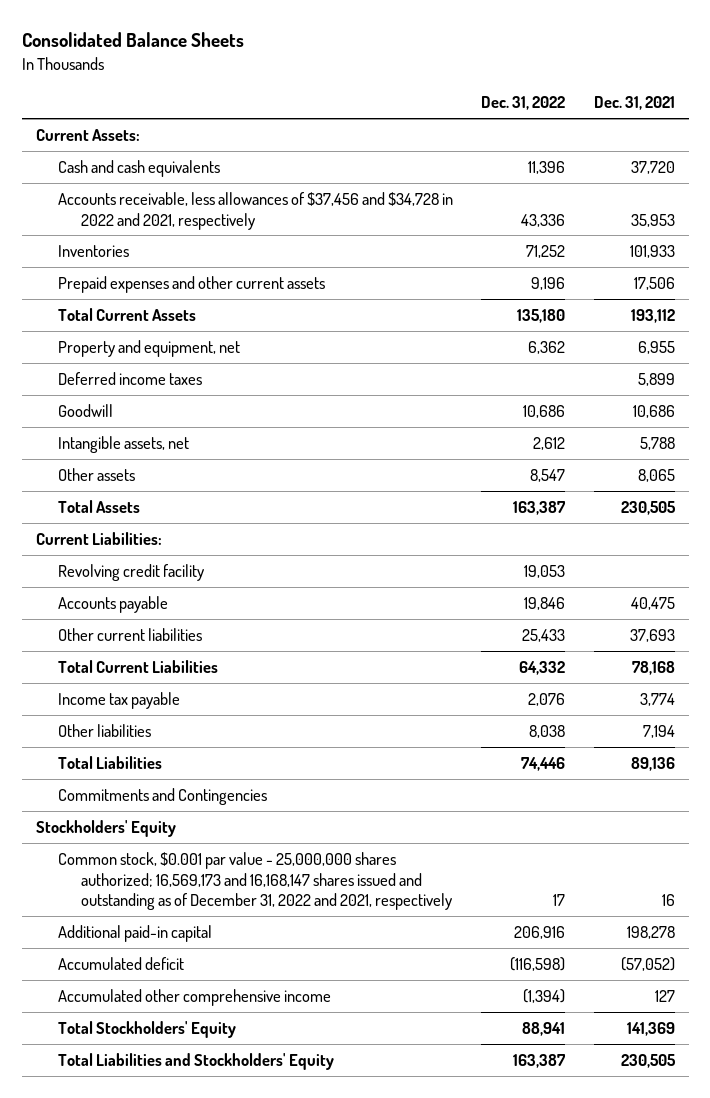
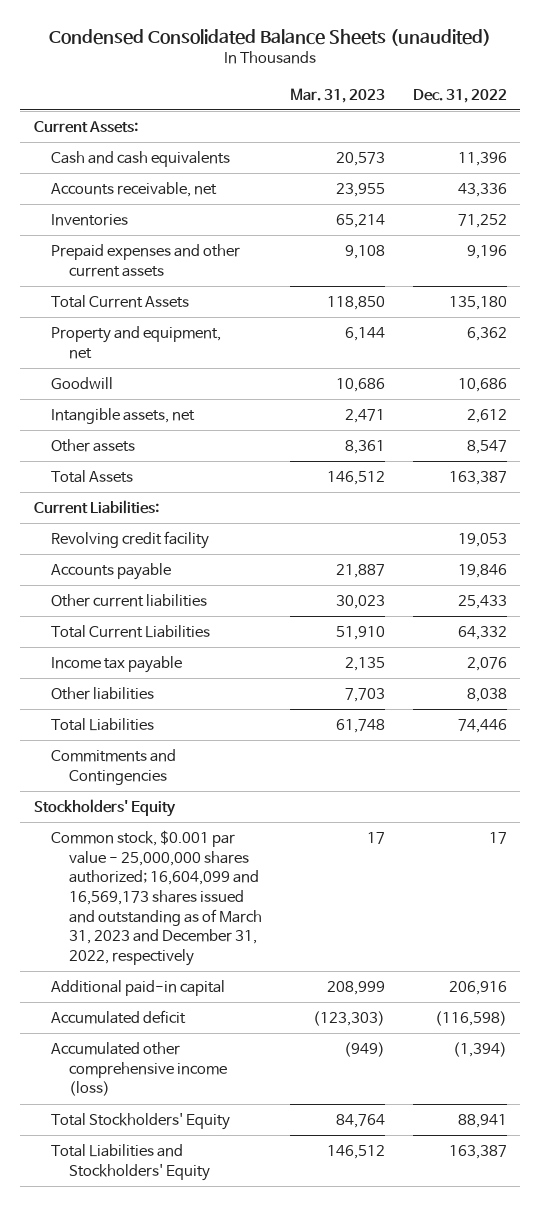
[21,32,244,48] Consolidated Balance Sheets -> [49,29,492,47] Condensed Consolidated Balance Sheets (unaudited)
[593,96,675,111] Dec. 31, 2021 -> none
none -> [289,87,385,103] Mar. 31, 2023
[58,191,454,230] Accounts receivable, less allowances of $37,456 and $34,728 in 2022 and 2021, respectively -> [51,182,218,198] Accounts receivable, net
[58,371,203,385] Deferred income taxes -> none
[58,851,452,911] Common stock, $0.001 par value - 25,000,000 shares authorized; 16,569,173 and 16,168,147 shares issued and outstanding as of December 31, 2022 and 2021, respectively -> [51,830,262,966] Common stock, $0.001 par value - 25,000,000 shares authorized; 16,604,099 and 16,569,173 shares issued and outstanding as of March 31, 2023 and December 31, 2022, respectively
[58,988,332,1006] Accumulated other comprehensive income -> [51,1042,227,1097] Accumulated other comprehensive income (loss)

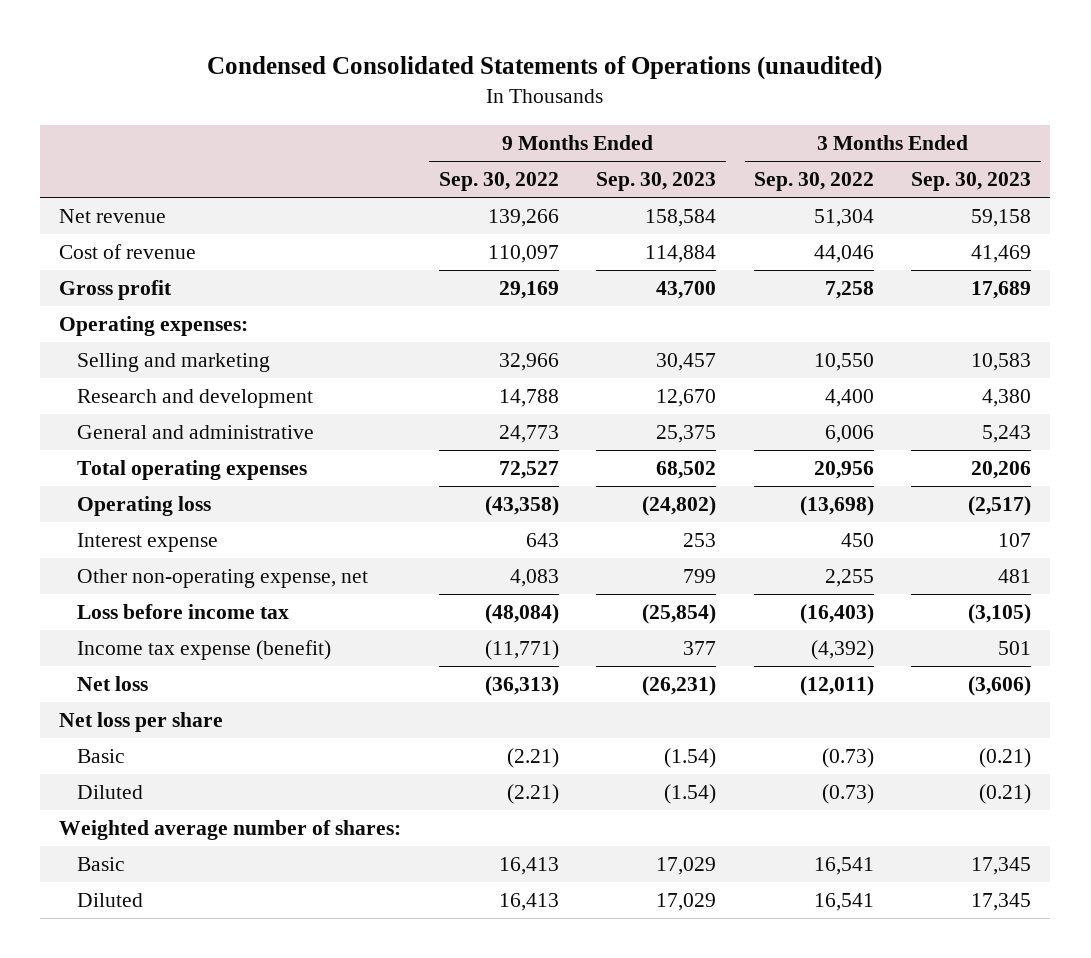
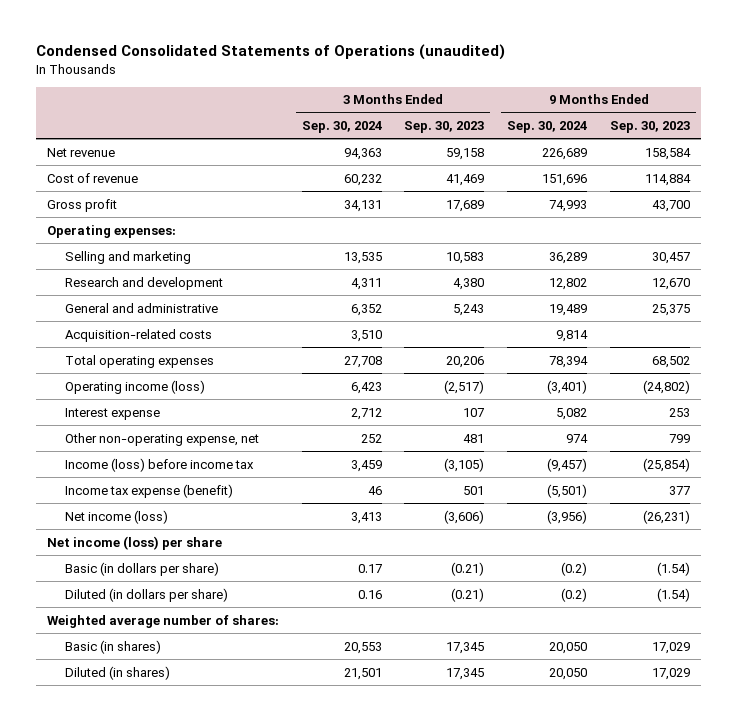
[438,172,559,192] Sep. 30, 2022 -> none
[753,172,874,192] Sep. 30, 2022 -> none
none -> [301,120,382,133] Sep. 30, 2024
none -> [507,120,588,133] Sep. 30, 2024
none -> [64,328,212,342] Acquisition-related costs
[77,496,212,517] Operating loss -> [64,379,205,394] Operating income (loss)
[77,604,290,620] Loss before income tax -> [64,457,254,472] Income (loss) before income tax
[77,676,149,692] Net loss -> [64,509,168,524] Net income (loss)
[59,712,224,733] Net loss per share -> [47,535,223,550] Net income (loss) per share
[77,749,126,764] Basic -> [64,561,219,576] Basic (in dollars per share)
[77,785,144,800] Diluted -> [64,587,228,602] Diluted (in dollars per share)
[77,857,126,872] Basic -> [64,639,161,654] Basic (in shares)
[77,893,144,908] Diluted -> [64,665,170,680] Diluted (in shares)

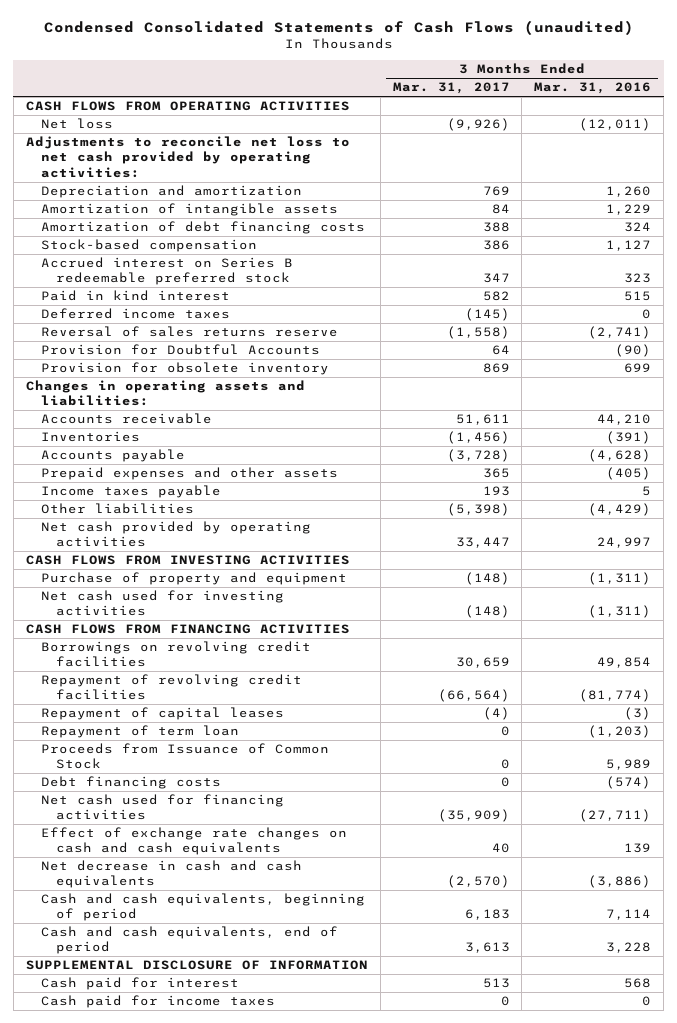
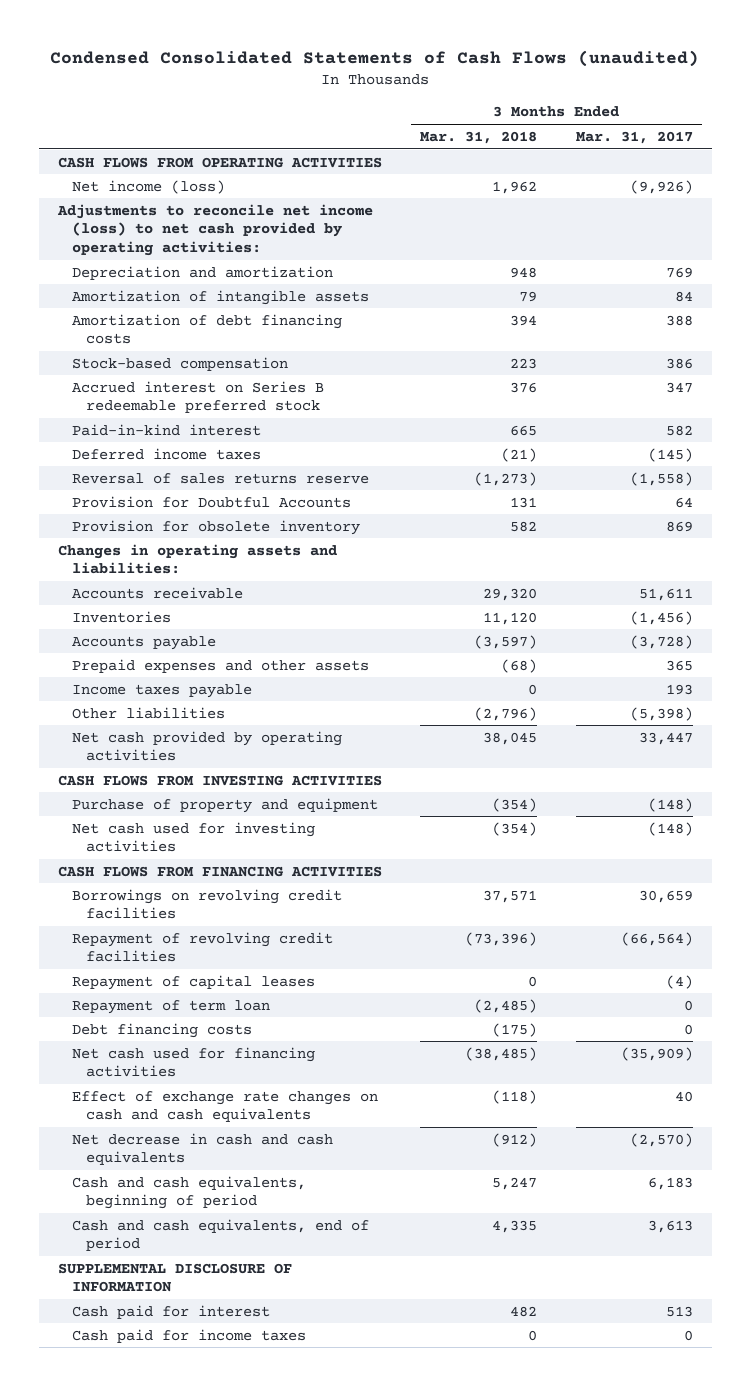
[534,82,652,95] Mar. 31, 2016 -> none
none -> [420,130,538,144] Mar. 31, 2018
[40,118,113,130] Net loss -> [71,179,225,194] Net income (loss)
[25,136,350,178] Adjustments to reconcile net loss to net cash provided by operating activities: -> [57,203,374,256] Adjustments to reconcile net income (loss) to net cash provided by operating activities:
[40,290,230,302] Paid in kind interest -> [71,423,261,436] Paid-in-kind interest
[40,743,329,770] Proceeds from Issuance of Common Stock -> none

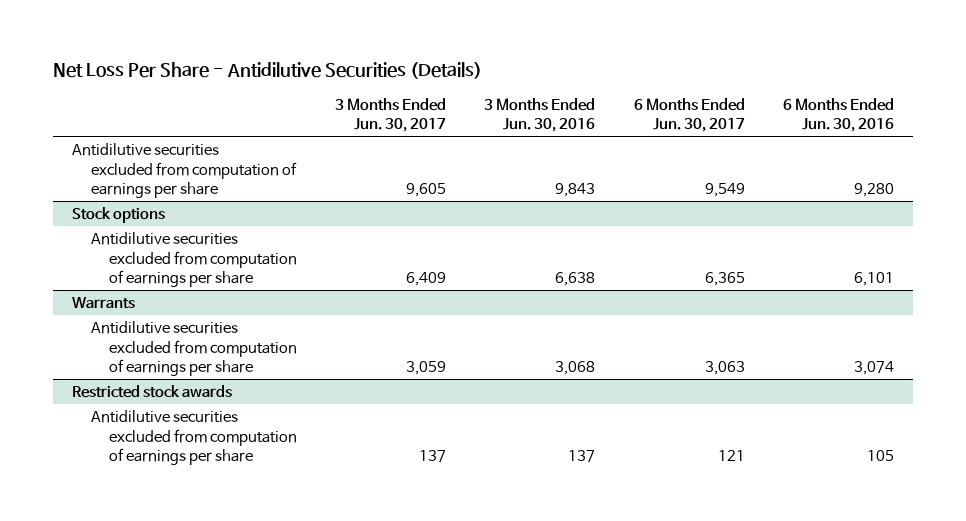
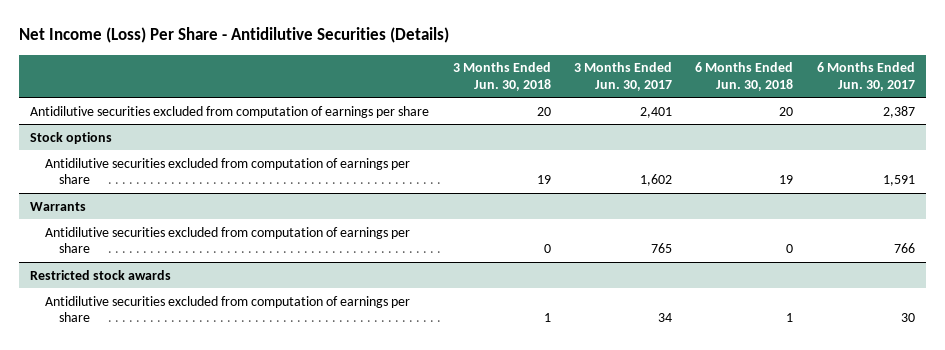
[52,62,482,80] Net Loss Per Share - Antidilutive Securities (Details) -> [18,27,449,44] Net Income (Loss) Per Share - Antidilutive Securities (Details)
[484,97,596,133] 3 Months Ended Jun. 30, 2016 -> none
[782,97,894,133] 6 Months Ended Jun. 30, 2016 -> none
none -> [452,62,551,91] 3 Months Ended Jun. 30, 2018
none -> [695,62,794,91] 6 Months Ended Jun. 30, 2018
[406,183,447,198] 9,605 -> [639,106,672,118] 2,401
[704,183,745,198] 9,549 -> [882,105,915,118] 2,387
[406,272,447,287] 6,409 -> [639,174,672,187] 1,602
[704,272,745,287] 6,365 -> [882,175,915,187] 1,591
[406,361,447,376] 3,059 -> [650,243,672,254] 765
[704,361,745,376] 3,063 -> [893,243,915,254] 766
[419,450,447,463] 137 -> [657,313,672,323] 34
[717,450,745,462] 121 -> [900,313,915,323] 30

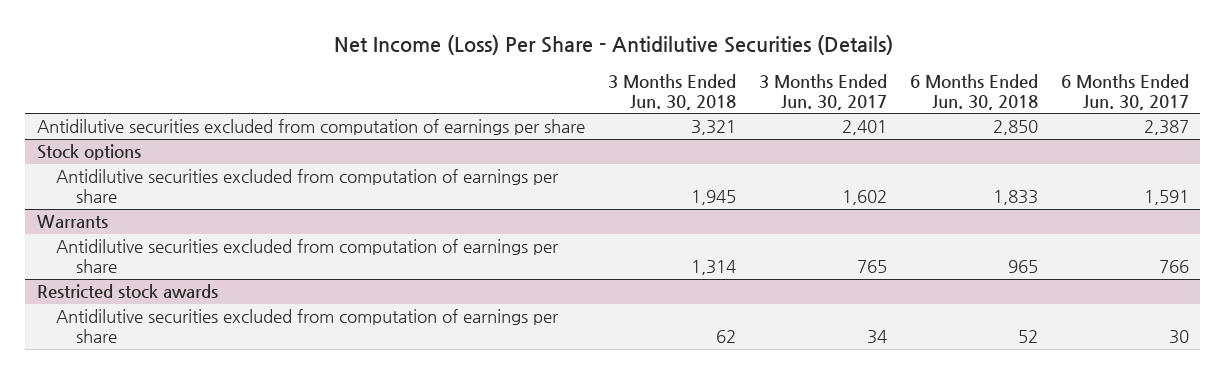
[536,106,551,116] 20 -> [690,120,736,136] 3,321
[779,106,794,116] 20 -> [992,120,1038,136] 2,850
[536,175,551,185] 19 -> [690,190,736,206] 1,945
[779,175,794,185] 19 -> [992,190,1038,206] 1,833
[543,244,551,254] 0 -> [690,260,736,276] 1,314
[786,244,794,254] 0 -> [1007,260,1038,274] 965
[543,313,551,323] 1 -> [715,330,736,344] 62
[786,313,794,323] 1 -> [1017,330,1038,344] 52

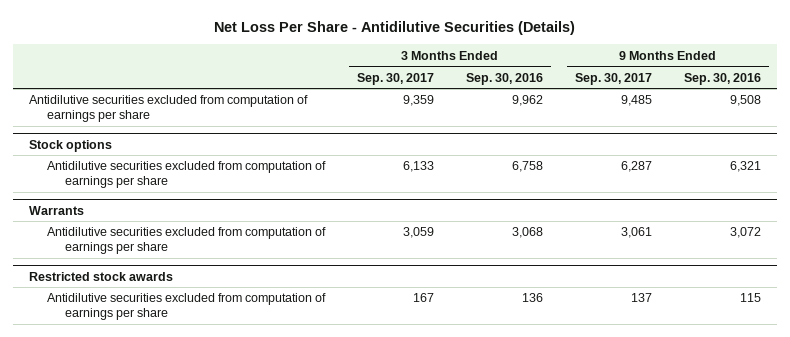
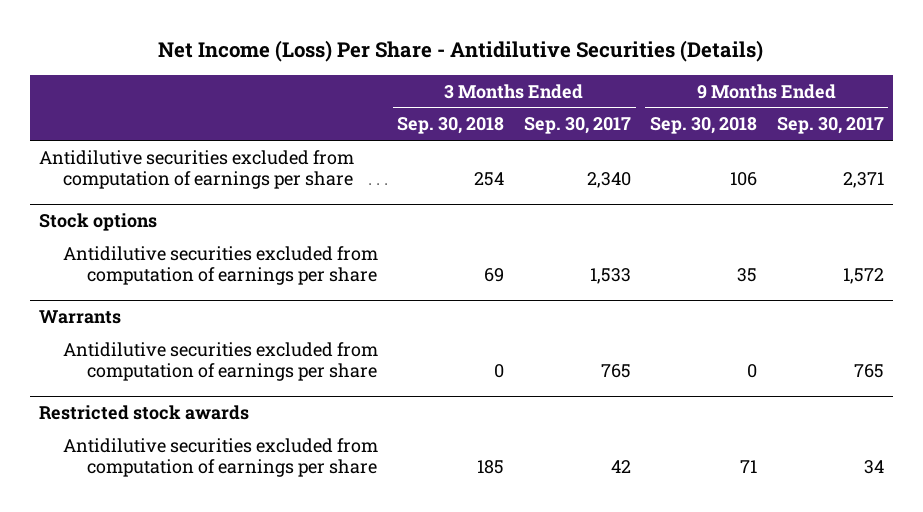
[213,20,575,35] Net Loss Per Share - Antidilutive Securities (Details) -> [158,40,764,63] Net Income (Loss) Per Share - Antidilutive Securities (Details)
[465,72,543,85] Sep. 30, 2016 -> none
[684,72,762,85] Sep. 30, 2016 -> none
none -> [397,117,505,135] Sep. 30, 2018
none -> [650,117,758,135] Sep. 30, 2018
[402,95,434,107] 9,359 -> [586,171,631,188] 2,340
[620,95,652,107] 9,485 -> [842,171,884,188] 2,371
[402,161,434,173] 6,133 -> [589,267,631,284] 1,533
[620,161,652,173] 6,287 -> [842,267,884,284] 1,572
[402,227,434,239] 3,059 -> [600,363,631,378] 765
[620,227,652,239] 3,061 -> [853,363,884,378] 765
[412,293,434,303] 167 -> [610,459,631,473] 42
[630,293,652,303] 137 -> [863,459,884,474] 34

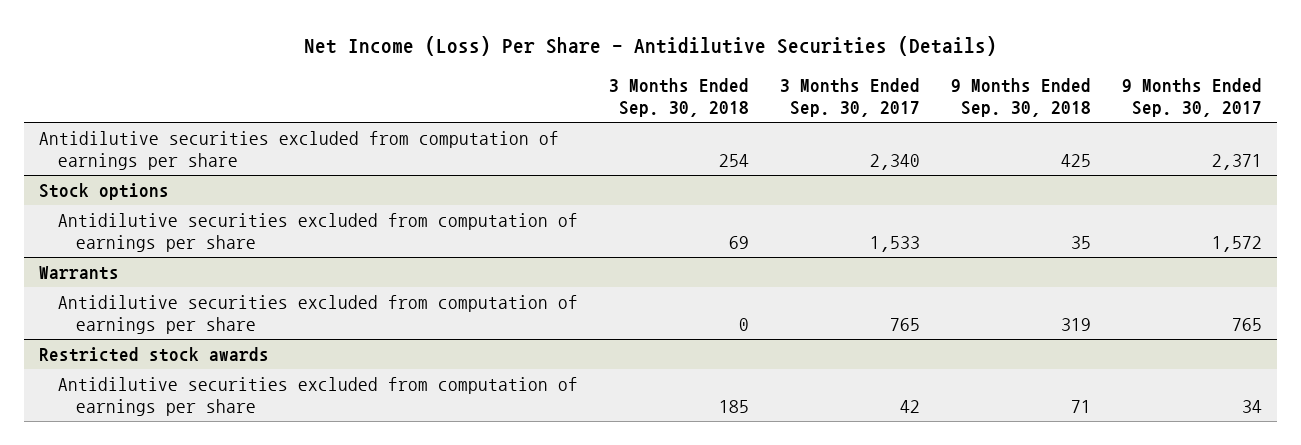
[730,171,758,186] 106 -> [1060,153,1091,167] 425
[747,363,758,378] 0 -> [1060,317,1091,331] 319

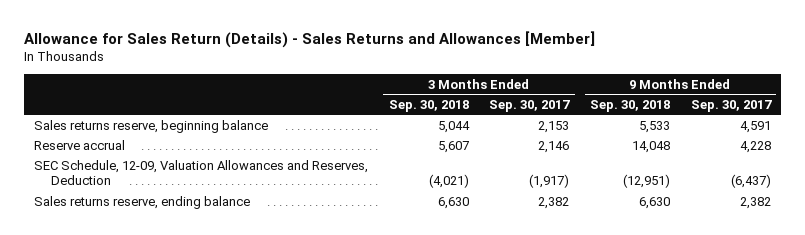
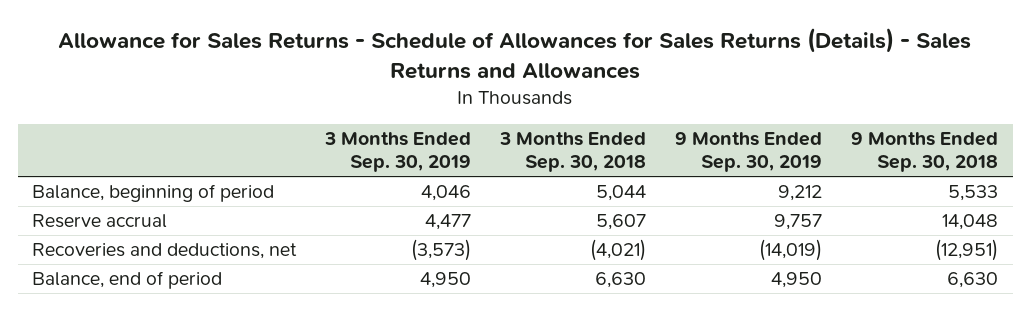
[23,30,595,48] Allowance for Sales Return (Details) - Sales Returns and Allowances [Member] -> [58,27,972,80] Allowance for Sales Returns - Schedule of Allowances for Sales Returns (Details) - Sales Returns and Allowances
[489,99,571,112] Sep. 30, 2017 -> none
[690,99,772,112] Sep. 30, 2017 -> none
none -> [324,132,472,172] 3 Months Ended Sep. 30, 2019
none -> [675,132,823,172] 9 Months Ended Sep. 30, 2019
[33,119,268,133] Sales returns reserve, beginning balance -> [32,184,275,203] Balance, beginning of period
[33,159,368,186] SEC Schedule, 12-09, Valuation Allowances and Reserves, Deduction -> [32,243,298,260] Recoveries and deductions, net
[33,195,250,209] Sales returns reserve, ending balance -> [32,271,223,290] Balance, end of period

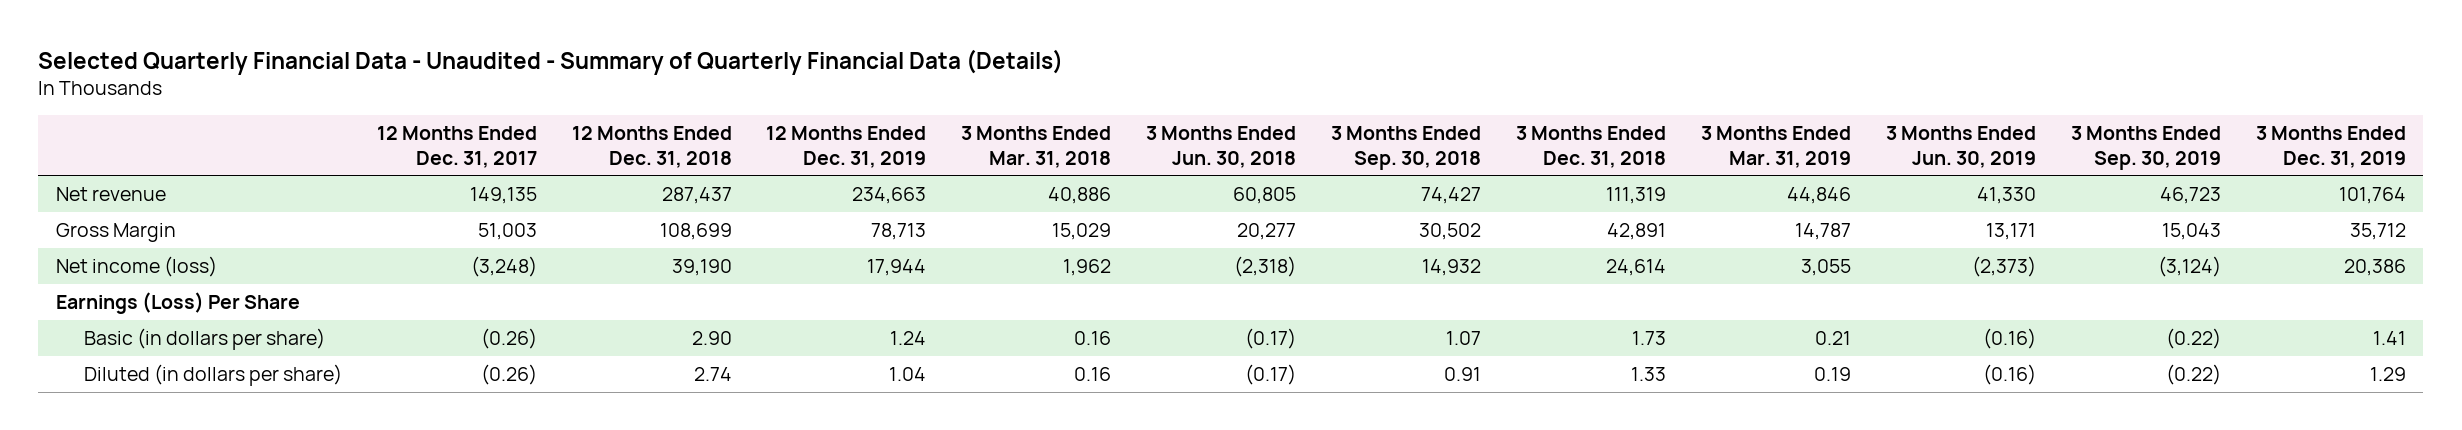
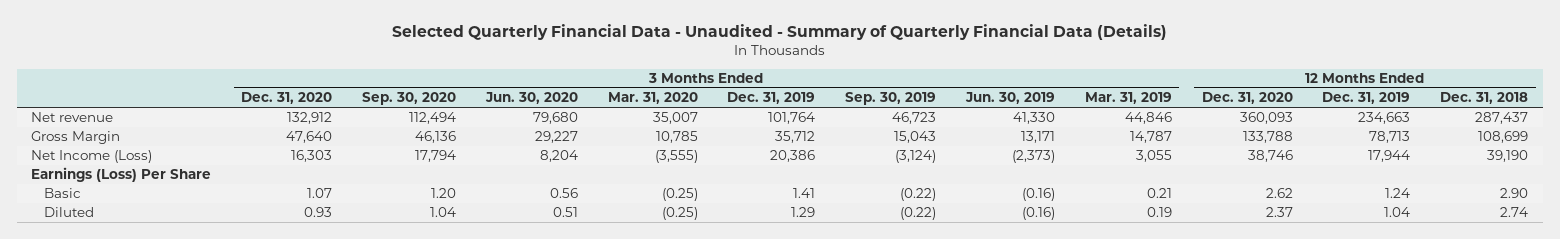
[376,125,537,168] 12 Months Ended Dec. 31, 2017 -> none
[961,125,1112,168] 3 Months Ended Mar. 31, 2018 -> none
[1146,125,1297,168] 3 Months Ended Jun. 30, 2018 -> none
[1331,125,1482,170] 3 Months Ended Sep. 30, 2018 -> none
[1516,125,1667,168] 3 Months Ended Dec. 31, 2018 -> none
none -> [241,92,333,105] Dec. 31, 2020
none -> [362,92,457,106] Sep. 30, 2020
none -> [484,92,578,105] Jun. 30, 2020
none -> [607,92,698,105] Mar. 31, 2020
none -> [1201,92,1293,105] Dec. 31, 2020
[55,255,217,277] Net income (loss) -> [31,150,153,164] Net Income (Loss)
[83,327,325,350] Basic (in dollars per share) -> [43,188,81,199] Basic
[83,363,342,386] Diluted (in dollars per share) -> [43,207,94,218] Diluted

